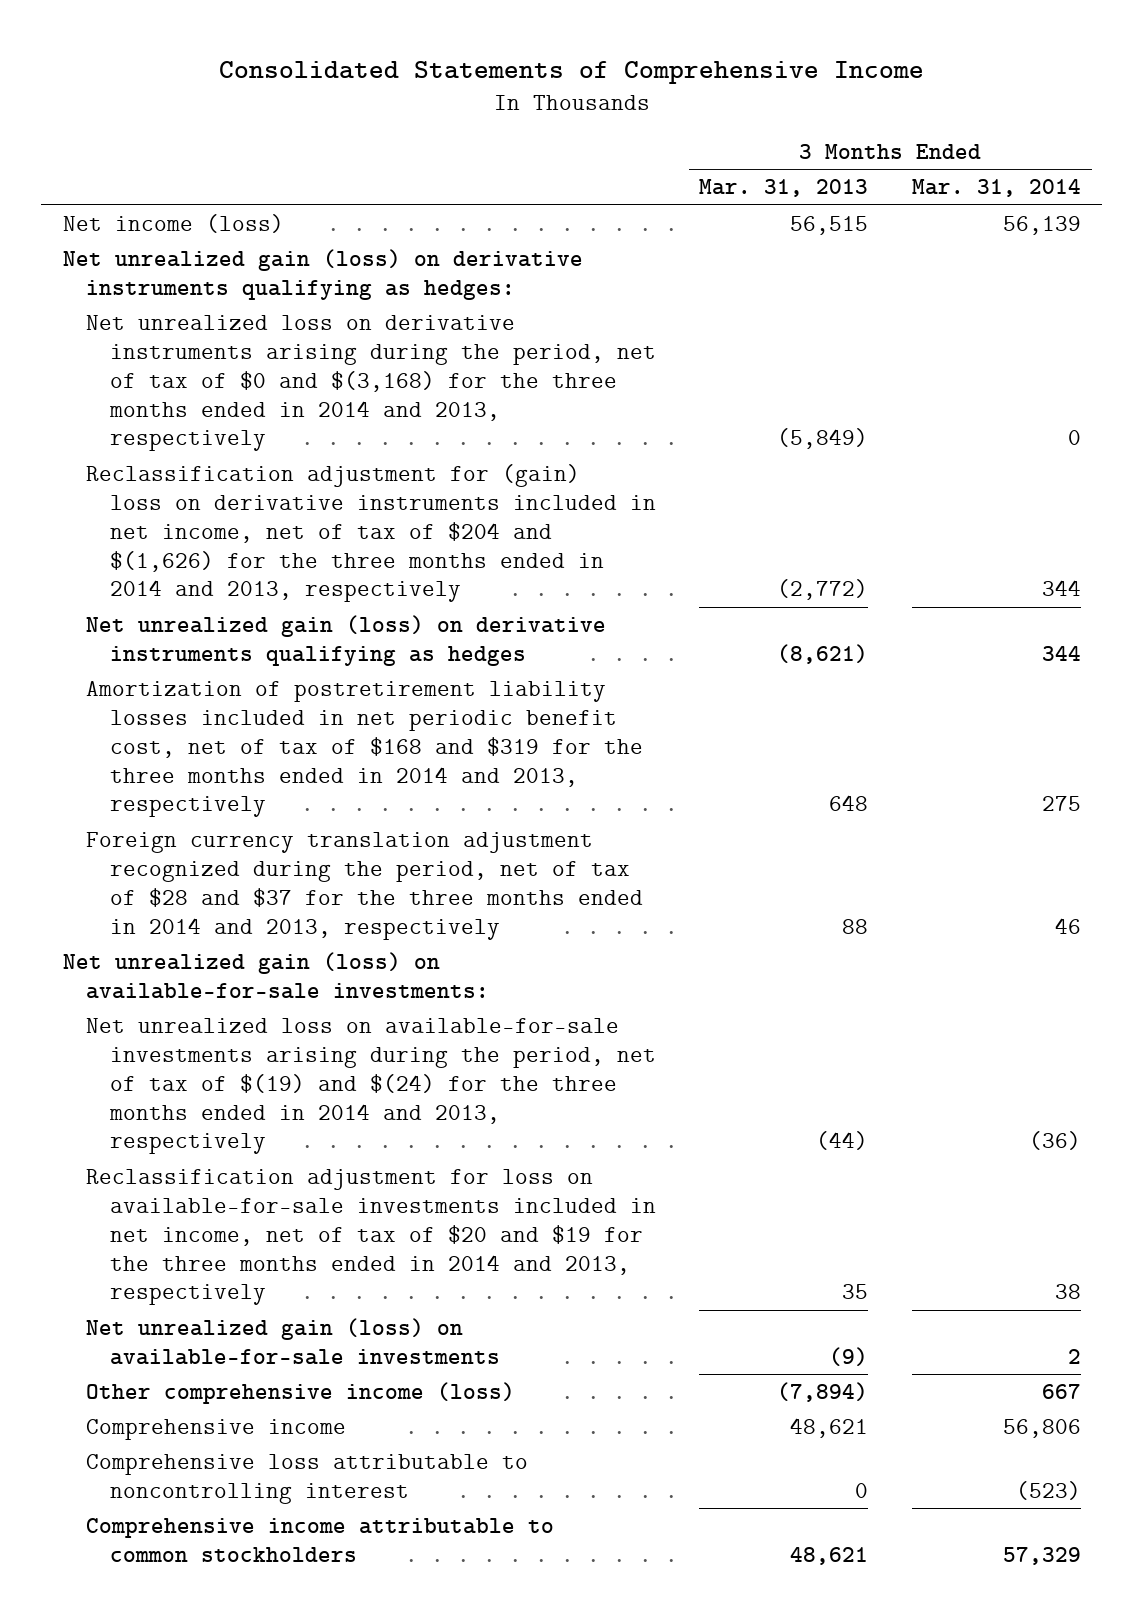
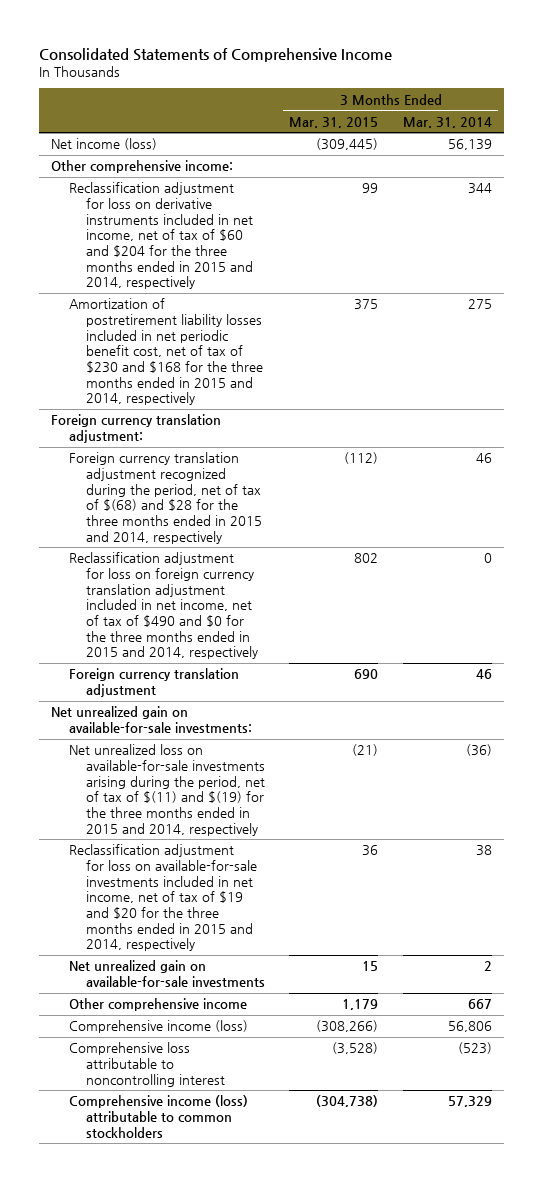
[699,179,869,198] Mar. 31, 2013 -> none
none -> [289,116,379,128] Mar. 31, 2015
[62,248,583,300] Net unrealized gain (loss) on derivative instruments qualifying as hedges: -> none
[86,314,657,452] Net unrealized loss on derivative instruments arising during the period, net of tax of $0 and $(3,168) for the three months ended in 2014 and 2013, respectively -> none
[86,614,607,666] Net unrealized gain (loss) on derivative instruments qualifying as hedges -> none
none -> [51,160,234,174] Other comprehensive income:
[86,463,657,603] Reclassification adjustment for (gain) loss on derivative instruments included in net income, net of tax of $204 and $(1,626) for the three months ended in 2014 and 2013, respectively -> [68,182,254,290] Reclassification adjustment for loss on derivative instruments included in net income, net of tax of $60 and $204 for the three months ended in 2015 and 2014, respectively
[86,680,644,818] Amortization of postretirement liability losses included in net periodic benefit cost, net of tax of $168 and $319 for the three months ended in 2014 and 2013, respectively -> [68,298,264,406] Amortization of postretirement liability losses included in net periodic benefit cost, net of tax of $230 and $168 for the three months ended in 2015 and 2014, respectively
none -> [51,414,222,444] Foreign currency translation adjustment:
[86,831,644,940] Foreign currency translation adjustment recognized during the period, net of tax of $28 and $37 for the three months ended in 2014 and 2013, respectively -> [68,452,263,544] Foreign currency translation adjustment recognized during the period, net of tax of $(68) and $28 for the three months ended in 2015 and 2014, respectively
none -> [68,552,259,660] Reclassification adjustment for loss on foreign currency translation adjustment included in net income, net of tax of $490 and $0 for the three months ended in 2015 and 2014, respectively
none -> [68,668,239,698] Foreign currency translation adjustment
[62,951,490,999] Net unrealized gain (loss) on available-for-sale investments: -> [51,706,252,734] Net unrealized gain on available-for-sale investments:
[86,1017,657,1155] Net unrealized loss on available-for-sale investments arising during the period, net of tax of $(19) and $(24) for the three months ended in 2014 and 2013, respectively -> [68,744,266,836] Net unrealized loss on available-for-sale investments arising during the period, net of tax of $(11) and $(19) for the three months ended in 2015 and 2014, respectively
[86,1168,657,1306] Reclassification adjustment for loss on available-for-sale investments included in net income, net of tax of $20 and $19 for the three months ended in 2014 and 2013, respectively -> [68,844,258,952] Reclassification adjustment for loss on available-for-sale investments included in net income, net of tax of $19 and $20 for the three months ended in 2015 and 2014, respectively
[86,1317,501,1365] Net unrealized gain (loss) on available-for-sale investments -> [68,960,266,988] Net unrealized gain on available-for-sale investments
[86,1381,516,1404] Other comprehensive income (loss) -> [68,998,247,1012] Other comprehensive income
[86,1418,347,1440] Comprehensive income -> [68,1020,248,1034] Comprehensive income (loss)
[86,1517,555,1562] Comprehensive income attributable to common stockholders -> [68,1095,248,1138] Comprehensive income (loss) attributable to common stockholders

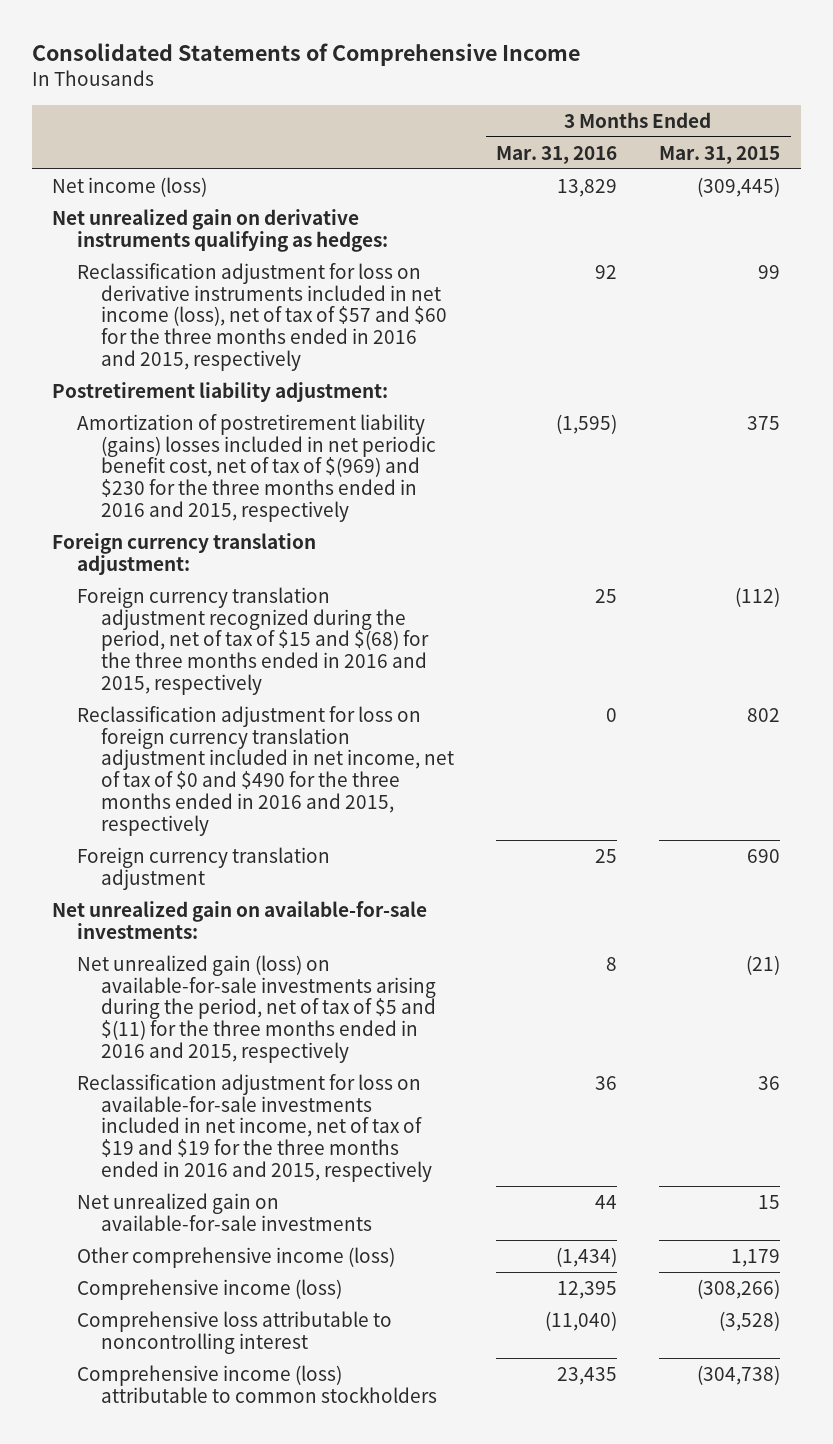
[402,116,492,128] Mar. 31, 2014 -> none
none -> [496,145,618,164] Mar. 31, 2016
[51,160,234,174] Other comprehensive income: -> none
none -> [52,208,388,252] Net unrealized gain on derivative instruments qualifying as hedges:
[68,182,254,290] Reclassification adjustment for loss on derivative instruments included in net income, net of tax of $60 and $204 for the three months ended in 2015 and 2014, respectively -> [76,262,448,372] Reclassification adjustment for loss on derivative instruments included in net income (loss), net of tax of $57 and $60 for the three months ended in 2016 and 2015, respectively
none -> [52,381,389,402] Postretirement liability adjustment:
[68,298,264,406] Amortization of postretirement liability losses included in net periodic benefit cost, net of tax of $230 and $168 for the three months ended in 2015 and 2014, respectively -> [76,413,437,523] Amortization of postretirement liability (gains) losses included in net periodic benefit cost, net of tax of $(969) and $230 for the three months ended in 2016 and 2015, respectively
[68,452,263,544] Foreign currency translation adjustment recognized during the period, net of tax of $(68) and $28 for the three months ended in 2015 and 2014, respectively -> [76,586,430,696] Foreign currency translation adjustment recognized during the period, net of tax of $15 and $(68) for the three months ended in 2016 and 2015, respectively
[68,552,259,660] Reclassification adjustment for loss on foreign currency translation adjustment included in net income, net of tax of $490 and $0 for the three months ended in 2015 and 2014, respectively -> [76,705,455,836] Reclassification adjustment for loss on foreign currency translation adjustment included in net income, net of tax of $0 and $490 for the three months ended in 2016 and 2015, respectively
[68,744,266,836] Net unrealized loss on available-for-sale investments arising during the period, net of tax of $(11) and $(19) for the three months ended in 2015 and 2014, respectively -> [76,954,437,1064] Net unrealized gain (loss) on available-for-sale investments arising during the period, net of tax of $5 and $(11) for the three months ended in 2016 and 2015, respectively
[68,844,258,952] Reclassification adjustment for loss on available-for-sale investments included in net income, net of tax of $19 and $20 for the three months ended in 2015 and 2014, respectively -> [76,1073,433,1183] Reclassification adjustment for loss on available-for-sale investments included in net income, net of tax of $19 and $19 for the three months ended in 2016 and 2015, respectively
[68,998,247,1012] Other comprehensive income -> [76,1246,395,1268] Other comprehensive income (loss)

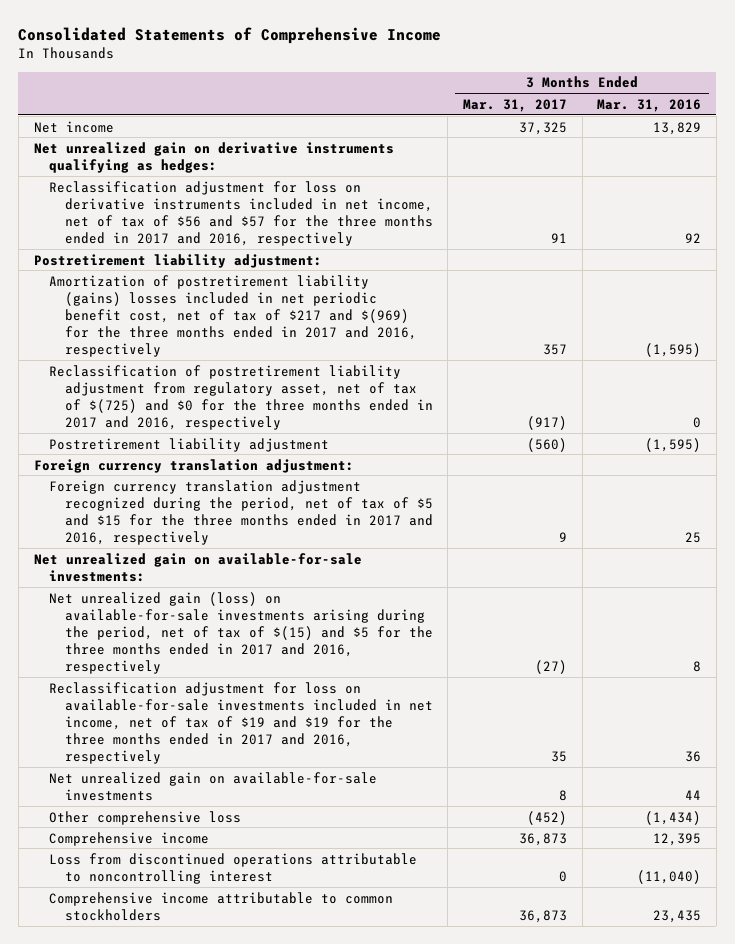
[659,145,781,164] Mar. 31, 2015 -> none
none -> [462,98,567,112] Mar. 31, 2017
[52,176,208,197] Net income (loss) -> [33,120,114,133] Net income
[76,262,448,372] Reclassification adjustment for loss on derivative instruments included in net income (loss), net of tax of $57 and $60 for the three months ended in 2016 and 2015, respectively -> [49,180,433,246] Reclassification adjustment for loss on derivative instruments included in net income, net of tax of $56 and $57 for the three months ended in 2017 and 2016, respectively
[76,413,437,523] Amortization of postretirement liability (gains) losses included in net periodic benefit cost, net of tax of $(969) and $230 for the three months ended in 2016 and 2015, respectively -> [49,274,417,357] Amortization of postretirement liability (gains) losses included in net periodic benefit cost, net of tax of $217 and $(969) for the three months ended in 2017 and 2016, respectively
none -> [49,364,433,430] Reclassification of postretirement liability adjustment from regulatory asset, net of tax of $(725) and $0 for the three months ended in 2017 and 2016, respectively
none -> [49,437,330,452] Postretirement liability adjustment
[76,705,455,836] Reclassification adjustment for loss on foreign currency translation adjustment included in net income, net of tax of $0 and $490 for the three months ended in 2016 and 2015, respectively -> none
[76,846,330,890] Foreign currency translation adjustment -> none
[76,586,430,696] Foreign currency translation adjustment recognized during the period, net of tax of $15 and $(68) for the three months ended in 2016 and 2015, respectively -> [49,479,433,545] Foreign currency translation adjustment recognized during the period, net of tax of $5 and $15 for the three months ended in 2017 and 2016, respectively
[76,954,437,1064] Net unrealized gain (loss) on available-for-sale investments arising during the period, net of tax of $5 and $(11) for the three months ended in 2016 and 2015, respectively -> [49,591,433,674] Net unrealized gain (loss) on available-for-sale investments arising during the period, net of tax of $(15) and $5 for the three months ended in 2017 and 2016, respectively
[76,1073,433,1183] Reclassification adjustment for loss on available-for-sale investments included in net income, net of tax of $19 and $19 for the three months ended in 2016 and 2015, respectively -> [49,681,433,764] Reclassification adjustment for loss on available-for-sale investments included in net income, net of tax of $19 and $19 for the three months ended in 2017 and 2016, respectively
[76,1246,395,1268] Other comprehensive income (loss) -> [49,810,242,825] Other comprehensive loss
[76,1278,342,1300] Comprehensive income (loss) -> [49,831,210,846] Comprehensive income
[76,1310,392,1354] Comprehensive loss attributable to noncontrolling interest -> [49,852,418,884] Loss from discontinued operations attributable to noncontrolling interest
[76,1364,438,1403] Comprehensive income (loss) attributable to common stockholders -> [49,891,394,921] Comprehensive income attributable to common stockholders

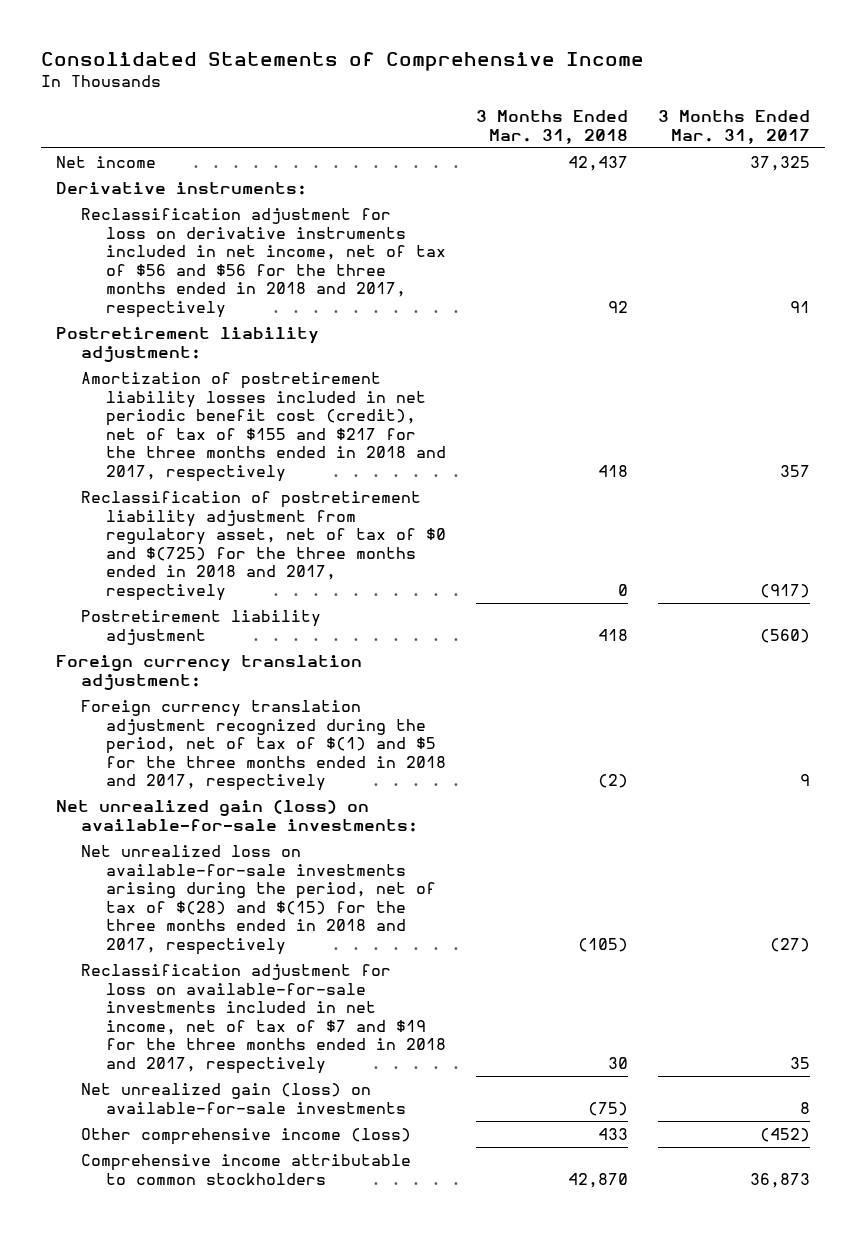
[597,98,702,112] Mar. 31, 2016 -> none
none -> [476,110,629,144] 3 Months Ended Mar. 31, 2018
[33,141,394,173] Net unrealized gain on derivative instruments qualifying as hedges: -> none
none -> [56,182,308,196] Derivative instruments:
[49,180,433,246] Reclassification adjustment for loss on derivative instruments included in net income, net of tax of $56 and $57 for the three months ended in 2017 and 2016, respectively -> [81,208,447,318] Reclassification adjustment for loss on derivative instruments included in net income, net of tax of $56 and $56 for the three months ended in 2018 and 2017, respectively
[49,274,417,357] Amortization of postretirement liability (gains) losses included in net periodic benefit cost, net of tax of $217 and $(969) for the three months ended in 2017 and 2016, respectively -> [81,372,447,482] Amortization of postretirement liability losses included in net periodic benefit cost (credit), net of tax of $155 and $217 for the three months ended in 2018 and 2017, respectively
[49,364,433,430] Reclassification of postretirement liability adjustment from regulatory asset, net of tax of $(725) and $0 for the three months ended in 2017 and 2016, respectively -> [81,491,447,601] Reclassification of postretirement liability adjustment from regulatory asset, net of tax of $0 and $(725) for the three months ended in 2018 and 2017, respectively
[49,831,210,846] Comprehensive income -> none
[49,852,418,884] Loss from discontinued operations attributable to noncontrolling interest -> none
[49,479,433,545] Foreign currency translation adjustment recognized during the period, net of tax of $5 and $15 for the three months ended in 2017 and 2016, respectively -> [81,700,447,792] Foreign currency translation adjustment recognized during the period, net of tax of $(1) and $5 for the three months ended in 2018 and 2017, respectively
[33,552,362,582] Net unrealized gain on available-for-sale investments: -> [56,800,419,832] Net unrealized gain (loss) on available-for-sale investments:
[49,591,433,674] Net unrealized gain (loss) on available-for-sale investments arising during the period, net of tax of $(15) and $5 for the three months ended in 2017 and 2016, respectively -> [81,845,437,955] Net unrealized loss on available-for-sale investments arising during the period, net of tax of $(28) and $(15) for the three months ended in 2018 and 2017, respectively
[49,681,433,764] Reclassification adjustment for loss on available-for-sale investments included in net income, net of tax of $19 and $19 for the three months ended in 2017 and 2016, respectively -> [81,964,447,1074] Reclassification adjustment for loss on available-for-sale investments included in net income, net of tax of $7 and $19 for the three months ended in 2018 and 2017, respectively
[49,771,378,801] Net unrealized gain on available-for-sale investments -> [81,1083,407,1114] Net unrealized gain (loss) on available-for-sale investments
[49,810,242,825] Other comprehensive loss -> [81,1128,412,1146] Other comprehensive income (loss)

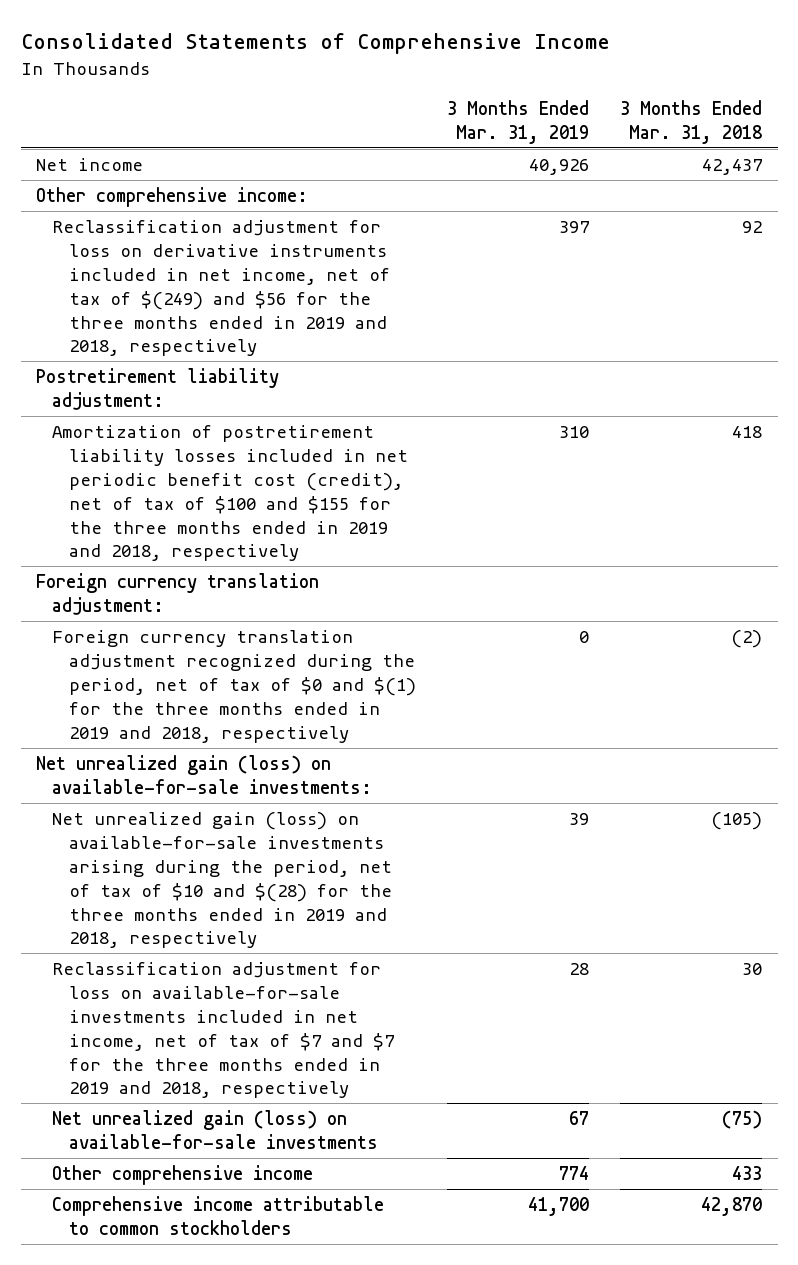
[658,110,811,144] 3 Months Ended Mar. 31, 2017 -> none
none -> [446,100,589,144] 3 Months Ended Mar. 31, 2019
[56,182,308,196] Derivative instruments: -> none
none -> [36,186,309,207] Other comprehensive income:
[81,208,447,318] Reclassification adjustment for loss on derivative instruments included in net income, net of tax of $56 and $56 for the three months ended in 2018 and 2017, respectively -> [52,219,390,357] Reclassification adjustment for loss on derivative instruments included in net income, net of tax of $(249) and $56 for the three months ended in 2019 and 2018, respectively
[81,491,447,601] Reclassification of postretirement liability adjustment from regulatory asset, net of tax of $0 and $(725) for the three months ended in 2018 and 2017, respectively -> none
[81,610,322,645] Postretirement liability adjustment -> none
[81,372,447,482] Amortization of postretirement liability losses included in net periodic benefit cost (credit), net of tax of $155 and $217 for the three months ended in 2018 and 2017, respectively -> [52,424,408,562] Amortization of postretirement liability losses included in net periodic benefit cost (credit), net of tax of $100 and $155 for the three months ended in 2019 and 2018, respectively
[81,700,447,792] Foreign currency translation adjustment recognized during the period, net of tax of $(1) and $5 for the three months ended in 2018 and 2017, respectively -> [52,629,416,743] Foreign currency translation adjustment recognized during the period, net of tax of $0 and $(1) for the three months ended in 2019 and 2018, respectively
[81,845,437,955] Net unrealized loss on available-for-sale investments arising during the period, net of tax of $(28) and $(15) for the three months ended in 2018 and 2017, respectively -> [52,811,392,949] Net unrealized gain (loss) on available-for-sale investments arising during the period, net of tax of $10 and $(28) for the three months ended in 2019 and 2018, respectively
[81,964,447,1074] Reclassification adjustment for loss on available-for-sale investments included in net income, net of tax of $7 and $19 for the three months ended in 2018 and 2017, respectively -> [52,961,394,1099] Reclassification adjustment for loss on available-for-sale investments included in net income, net of tax of $7 and $7 for the three months ended in 2019 and 2018, respectively
[81,1128,412,1146] Other comprehensive income (loss) -> [52,1164,314,1185] Other comprehensive income

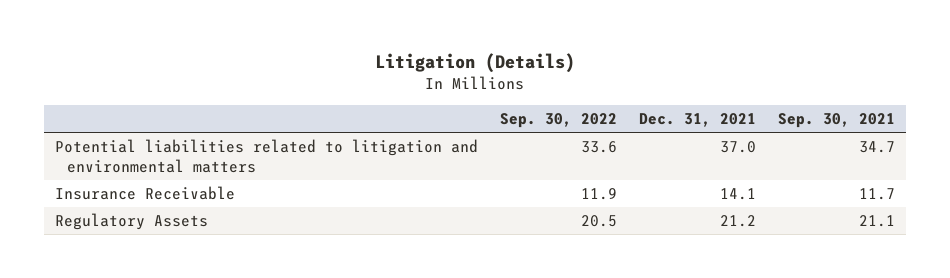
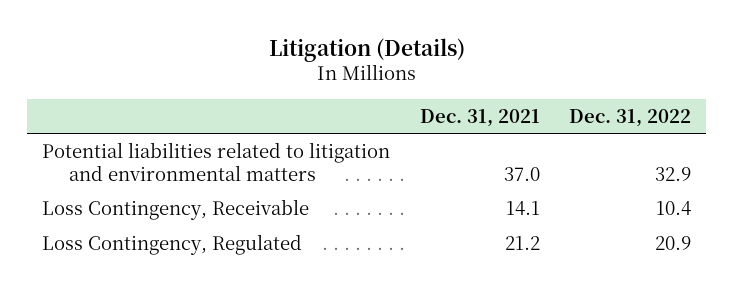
[499,113,617,129] Sep. 30, 2022 -> none
[777,113,895,129] Sep. 30, 2021 -> none
none -> [569,108,692,127] Dec. 31, 2022
[54,186,235,201] Insurance Receivable -> [41,199,309,221] Loss Contingency, Receivable
[54,213,208,231] Regulatory Assets -> [41,234,302,256] Loss Contingency, Regulated

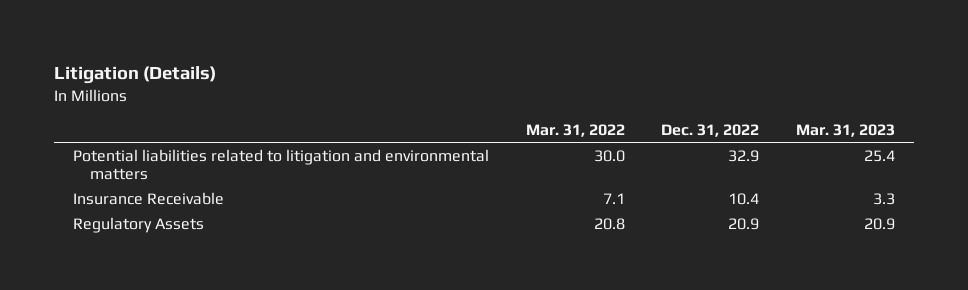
[419,108,540,127] Dec. 31, 2021 -> none
none -> [525,124,625,138] Mar. 31, 2022
none -> [796,124,896,138] Mar. 31, 2023
[41,199,309,221] Loss Contingency, Receivable -> [72,191,224,205] Insurance Receivable
[41,234,302,256] Loss Contingency, Regulated -> [72,216,204,233] Regulatory Assets

